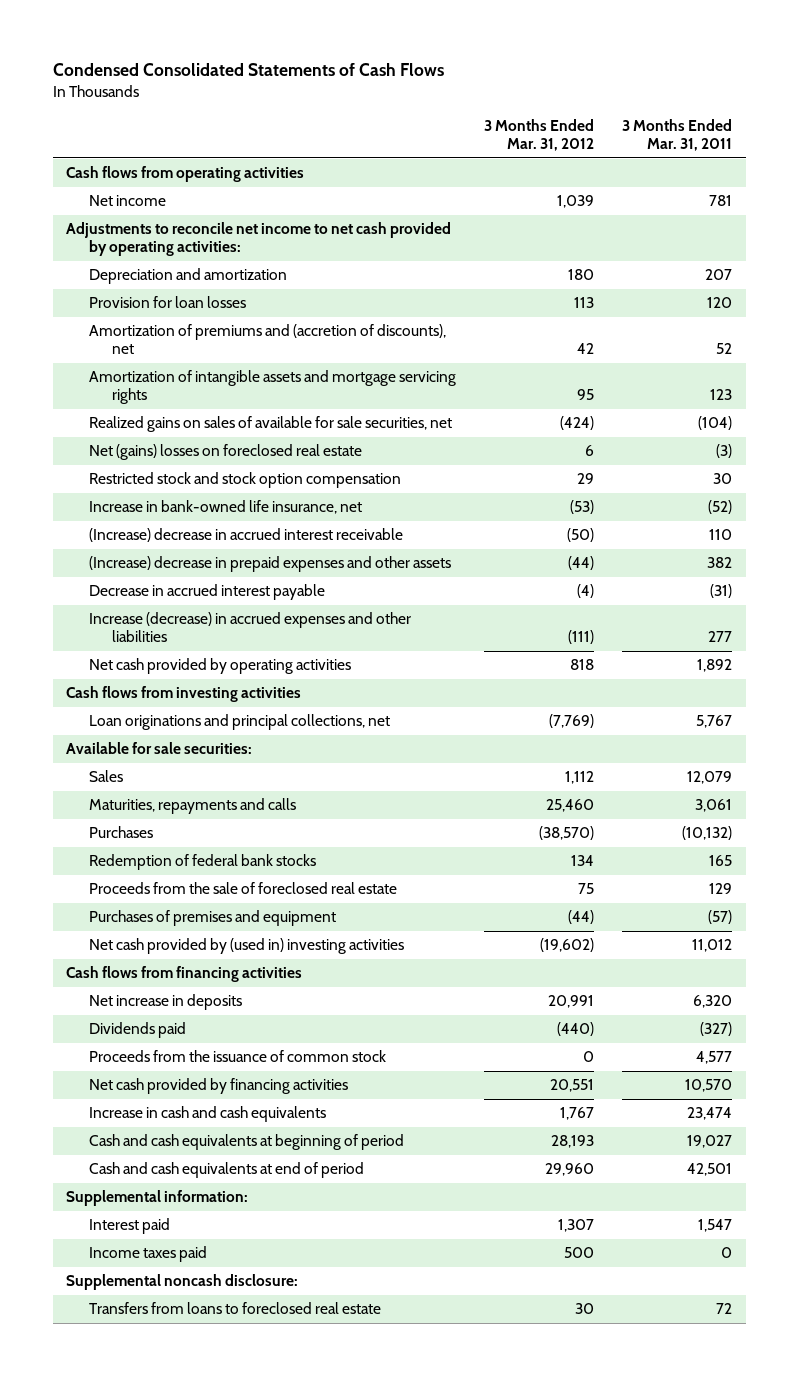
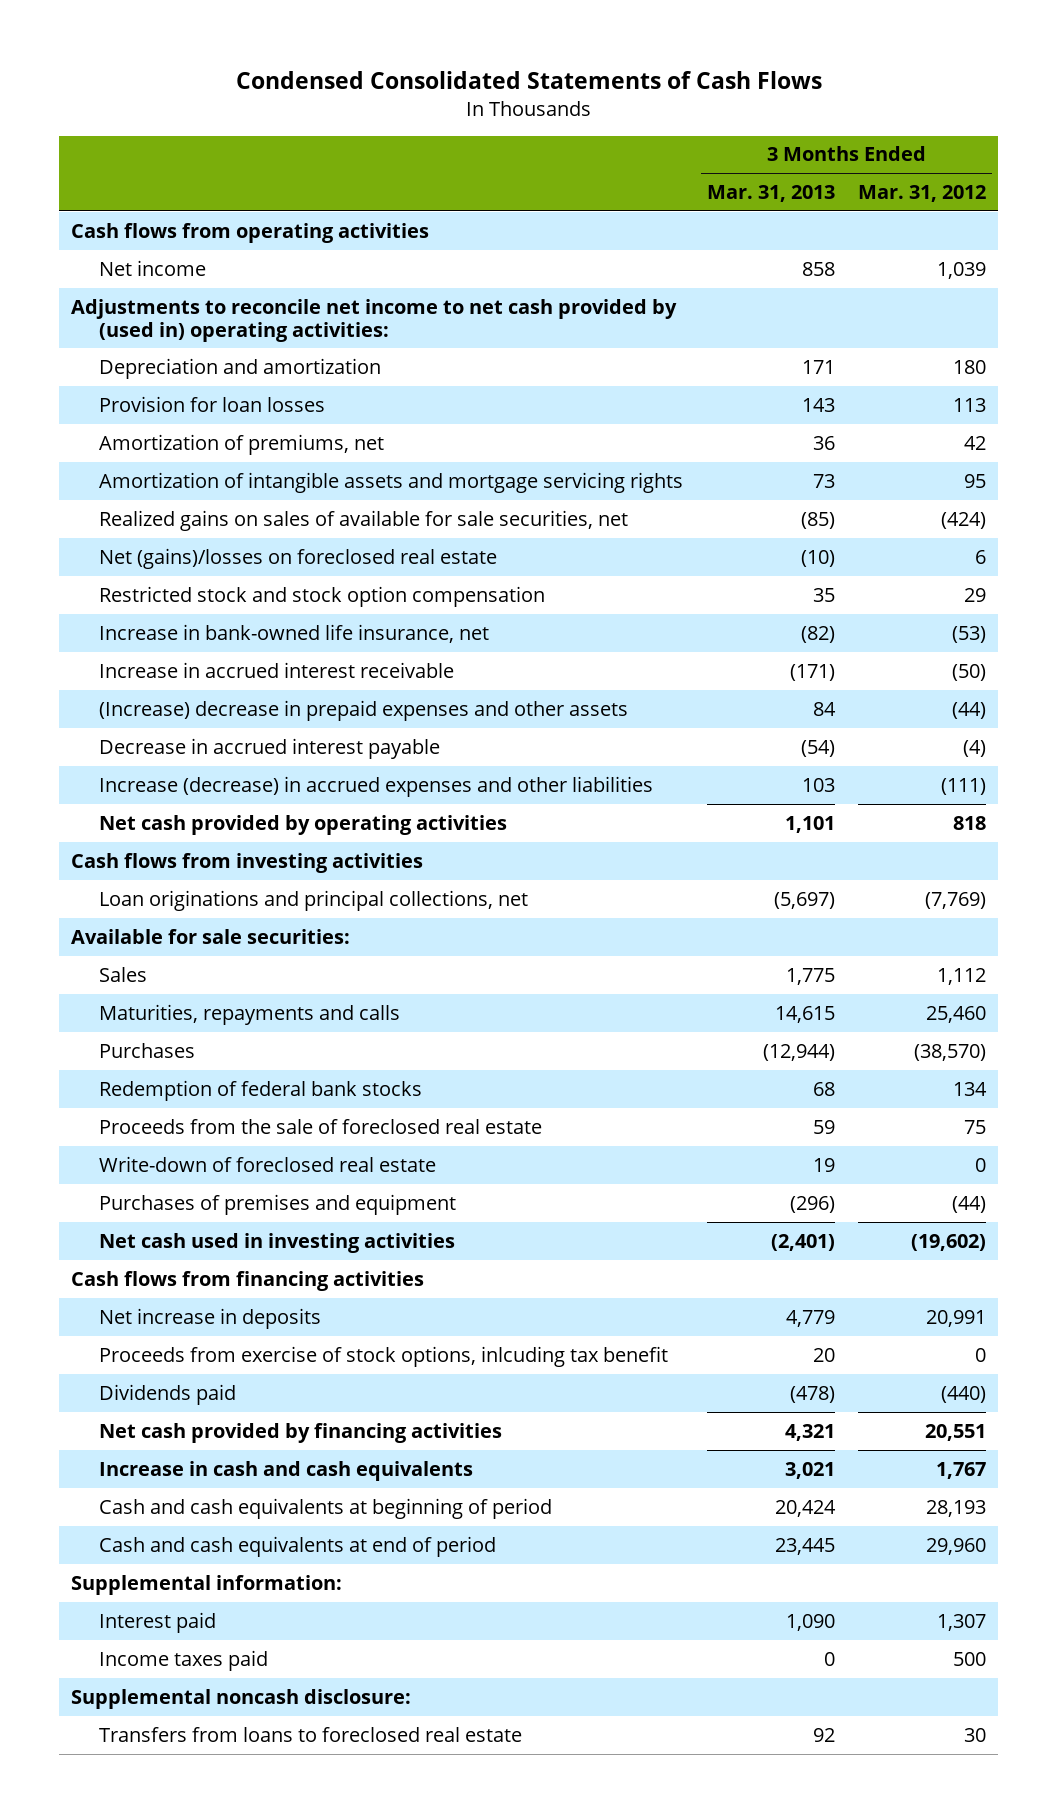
[621,119,732,152] 3 Months Ended Mar. 31, 2011 -> none
none -> [706,185,835,203] Mar. 31, 2013
[66,222,452,257] Adjustments to reconcile net income to net cash provided by operating activities: -> [70,298,677,342] Adjustments to reconcile net income to net cash provided by (used in) operating activities:
[89,324,447,355] Amortization of premiums and (accretion of discounts), net -> [99,433,385,455] Amortization of premiums, net
[89,444,363,461] Net (gains) losses on foreclosed real estate -> [99,547,498,569] Net (gains)/losses on foreclosed real estate
[89,528,404,543] (Increase) decrease in accrued interest receivable -> [99,661,455,678] Increase in accrued interest receivable
none -> [99,1155,437,1172] Write-down of foreclosed real estate
[89,938,405,955] Net cash provided by (used in) investing activities -> [99,1232,456,1253] Net cash used in investing activities
none -> [99,1345,669,1367] Proceeds from exercise of stock options, inlcuding tax benefit
[89,1050,387,1063] Proceeds from the issuance of common stock -> none

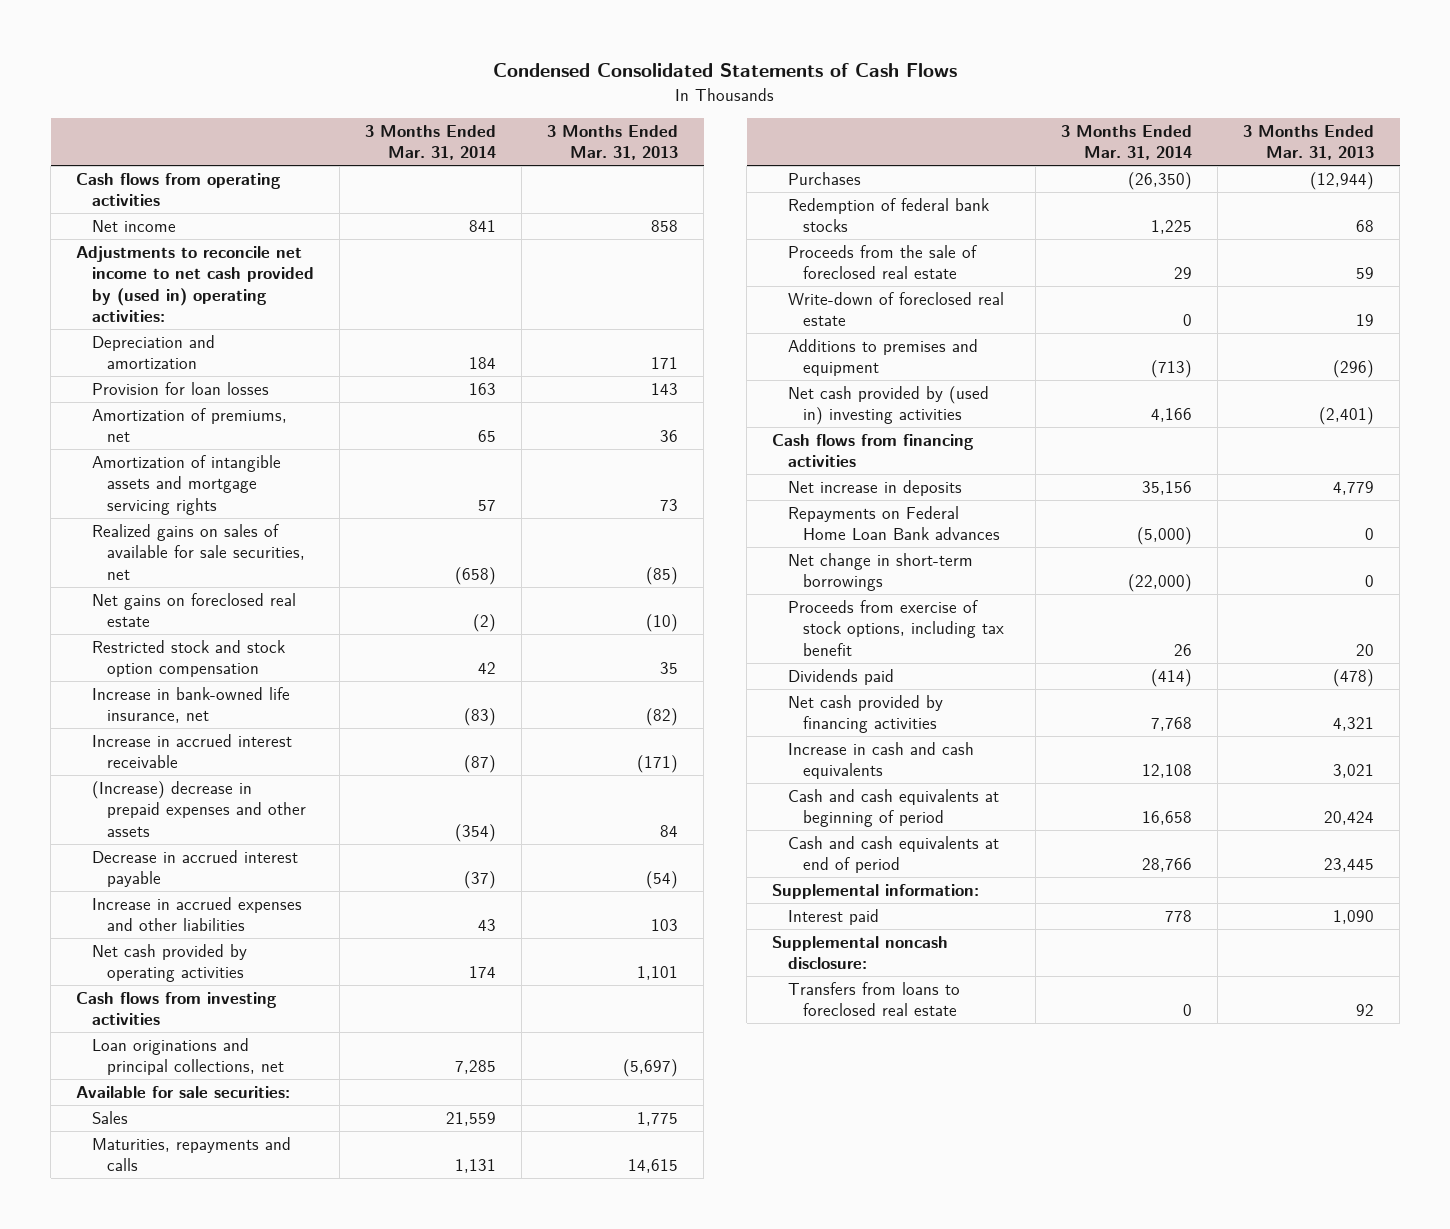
[858,185,987,203] Mar. 31, 2012 -> none
none -> [364,124,496,161] 3 Months Ended Mar. 31, 2014
[99,547,498,569] Net (gains)/losses on foreclosed real estate -> [91,593,296,628] Net gains on foreclosed real estate
[99,775,654,797] Increase (decrease) in accrued expenses and other liabilities -> [91,897,302,932] Increase in accrued expenses and other liabilities
[99,1193,457,1215] Purchases of premises and equipment -> [787,339,978,377] Additions to premises and equipment
[99,1232,456,1253] Net cash used in investing activities -> [787,386,989,426] Net cash provided by (used in) investing activities
none -> [787,506,1001,541] Repayments on Federal Home Loan Bank advances
none -> [787,553,973,592] Net change in short-term borrowings
[99,1345,669,1367] Proceeds from exercise of stock options, inlcuding tax benefit -> [787,600,1005,656] Proceeds from exercise of stock options, including tax benefit
[99,1649,269,1671] Income taxes paid -> none

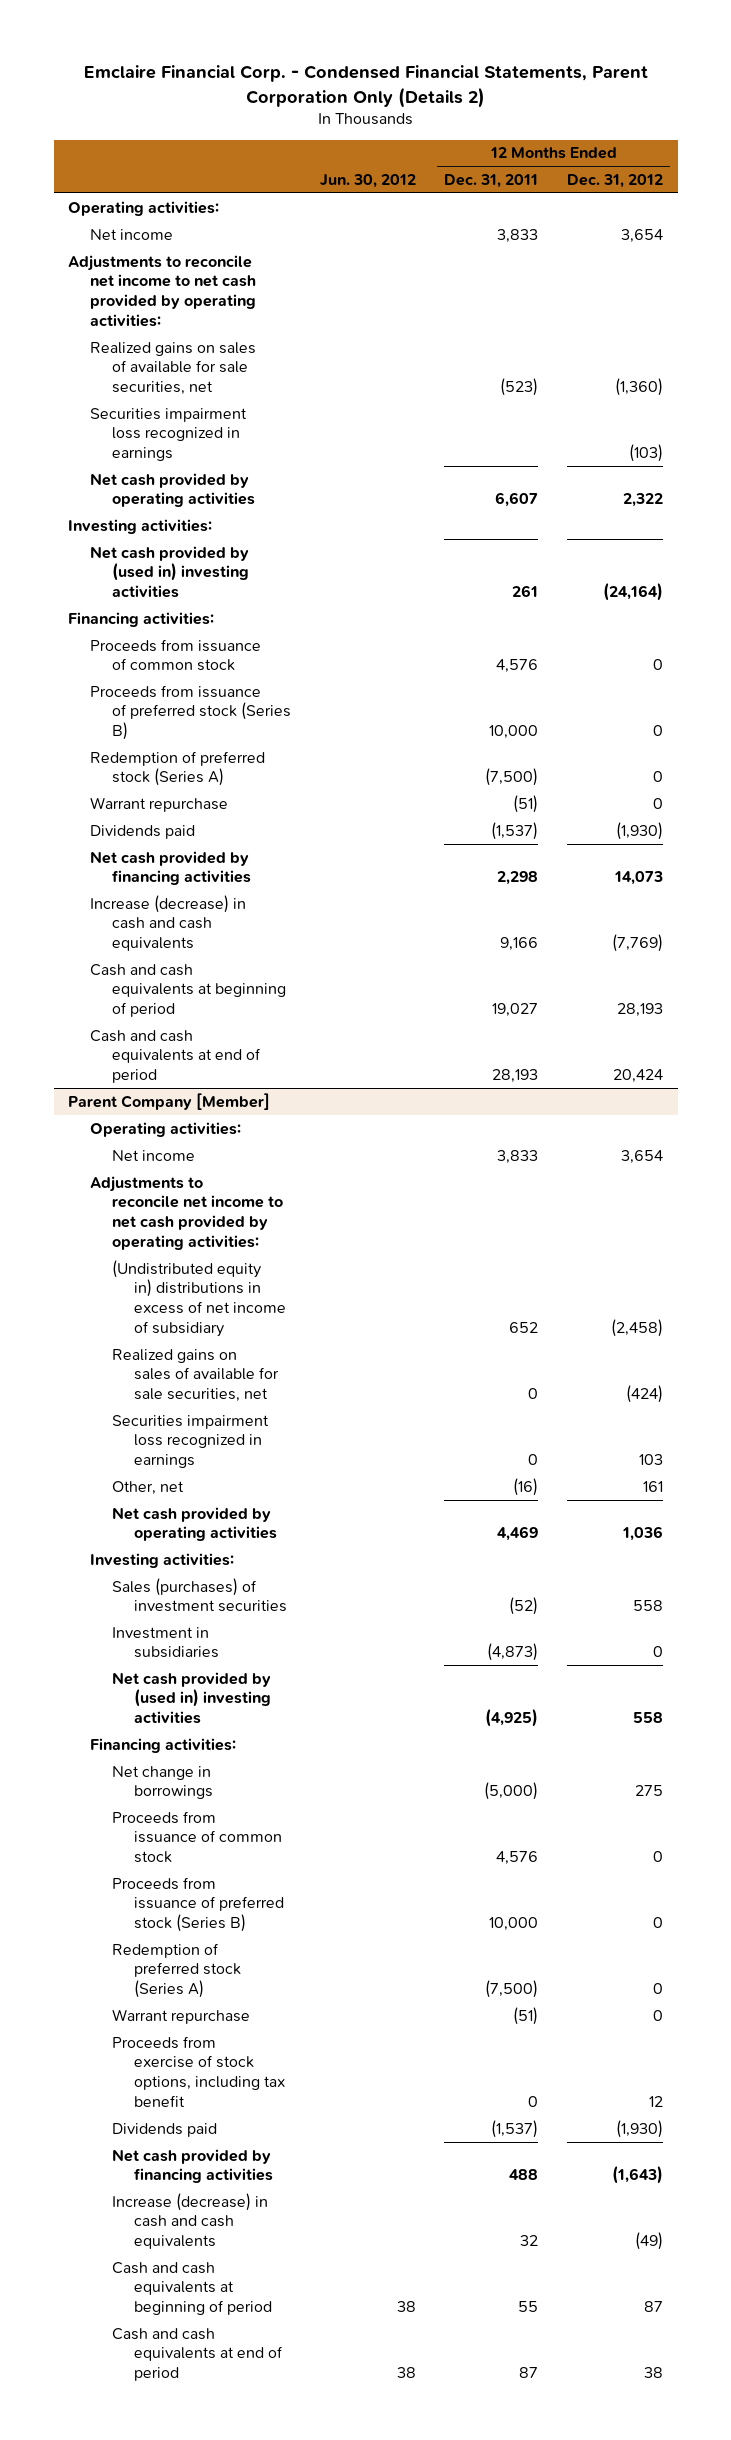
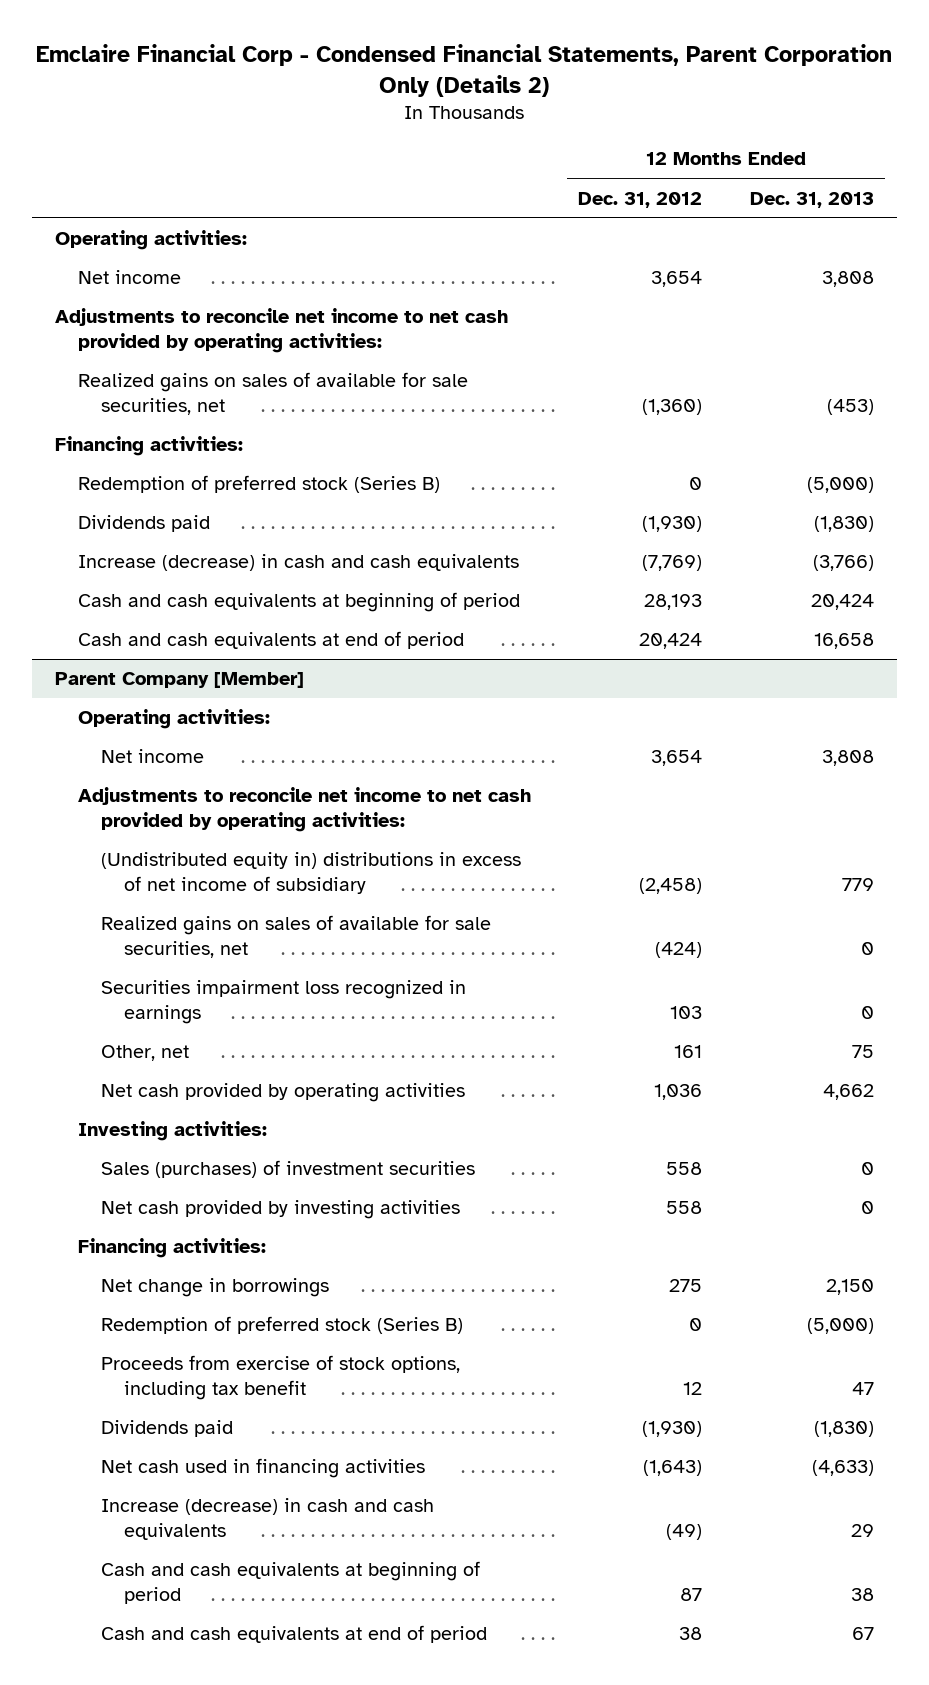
[83,65,648,108] Emclaire Financial Corp. - Condensed Financial Statements, Parent Corporation Only (Details 2) -> [36,44,893,97] Emclaire Financial Corp - Condensed Financial Statements, Parent Corporation Only (Details 2)
[319,173,416,188] Jun. 30, 2012 -> none
[444,173,539,188] Dec. 31, 2011 -> none
none -> [749,191,874,208] Dec. 31, 2013
[90,407,248,462] Securities impairment loss recognized in earnings -> none
[90,472,256,508] Net cash provided by operating activities -> none
[68,518,213,534] Investing activities: -> none
[90,545,250,599] Net cash provided by (used in) investing activities -> none
[90,638,262,672] Proceeds from issuance of common stock -> none
[90,684,292,741] Proceeds from issuance of preferred stock (Series B) -> none
[90,796,229,812] Warrant repurchase -> none
[90,750,266,787] Redemption of preferred stock (Series A) -> [78,475,441,494] Redemption of preferred stock (Series B)
[90,850,252,886] Net cash provided by financing activities -> none
[112,1626,219,1659] Investment in subsidiaries -> none
[112,1671,272,1725] Net cash provided by (used in) investing activities -> [101,1200,461,1220] Net cash provided by investing activities
[112,1810,282,1864] Proceeds from issuance of common stock -> none
[112,1876,284,1933] Proceeds from issuance of preferred stock (Series B) -> none
[112,2008,251,2024] Warrant repurchase -> none
[112,1942,241,1999] Redemption of preferred stock (Series A) -> [101,1316,464,1335] Redemption of preferred stock (Series B)
[112,2148,273,2184] Net cash provided by financing activities -> [101,1458,426,1479] Net cash used in financing activities

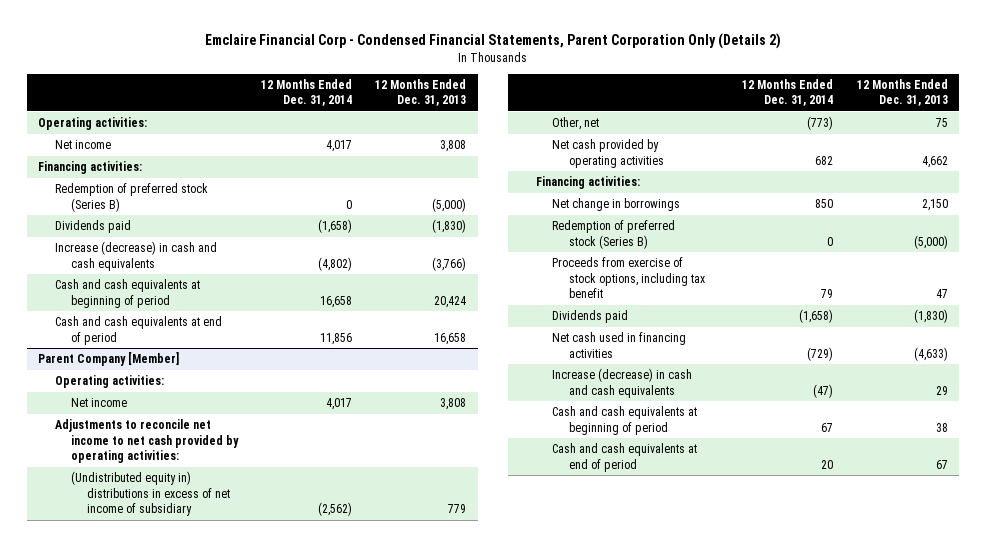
[578,191,703,208] Dec. 31, 2012 -> none
none -> [261,78,353,107] 12 Months Ended Dec. 31, 2014
[55,308,509,353] Adjustments to reconcile net income to net cash provided by operating activities: -> none
[78,372,469,415] Realized gains on sales of available for sale securities, net -> none
[101,915,492,958] Realized gains on sales of available for sale securities, net -> none
[101,980,467,1024] Securities impairment loss recognized in earnings -> none
[78,1121,268,1142] Investing activities: -> none
[101,1160,476,1179] Sales (purchases) of investment securities -> none
[101,1200,461,1220] Net cash provided by investing activities -> none

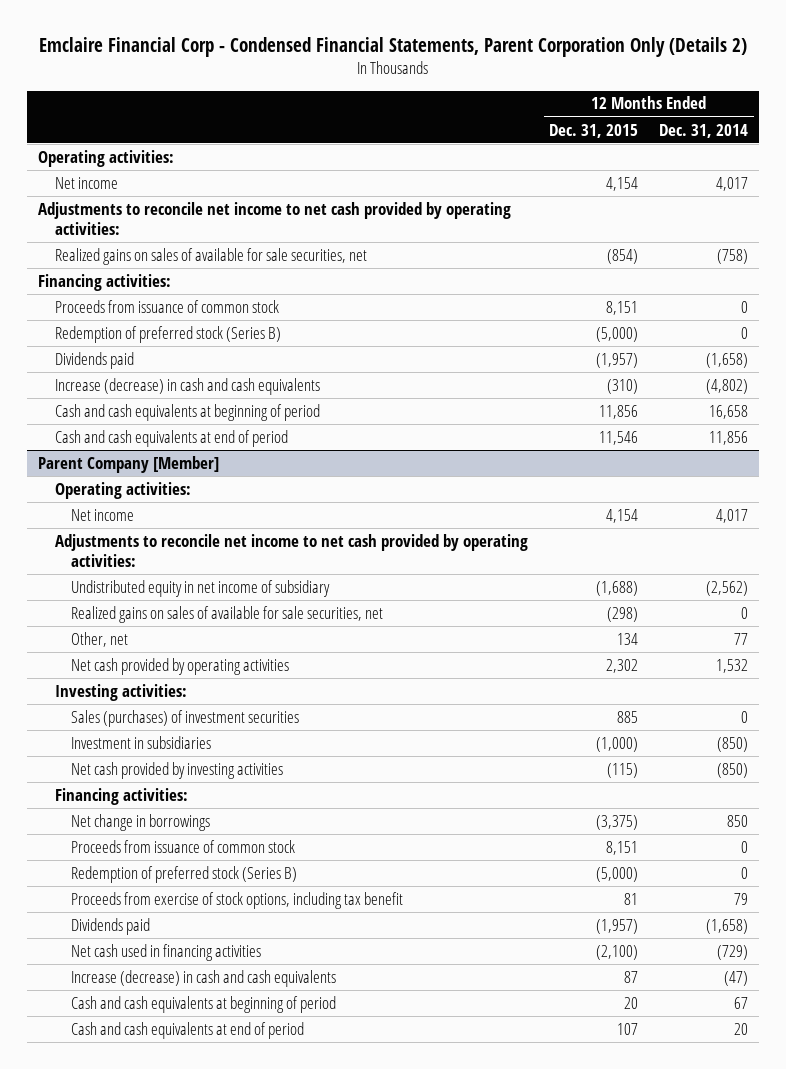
[375,78,467,107] 12 Months Ended Dec. 31, 2013 -> none
none -> [548,123,638,138] Dec. 31, 2015
none -> [37,201,511,235] Adjustments to reconcile net income to net cash provided by operating activities:
none -> [54,247,367,265] Realized gains on sales of available for sale securities, net
none -> [54,299,279,313] Proceeds from issuance of common stock
[71,471,231,516] (Undistributed equity in) distributions in excess of net income of subsidiary -> [71,579,331,597] Undistributed equity in net income of subsidiary
none -> [71,605,384,623] Realized gains on sales of available for sale securities, net
[807,116,834,131] (773) -> [734,632,749,645] 77
[815,155,834,165] 682 -> [716,658,749,673] 1,532
none -> [54,683,187,701] Investing activities:
none -> [71,709,300,727] Sales (purchases) of investment securities
none -> [71,735,212,749] Investment in subsidiaries
none -> [71,761,284,779] Net cash provided by investing activities
none -> [71,839,296,853] Proceeds from issuance of common stock

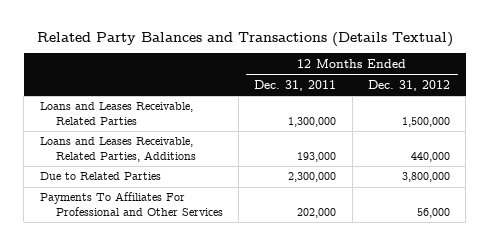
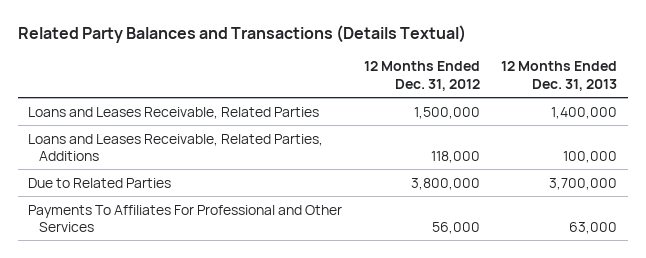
[254,79,337,91] Dec. 31, 2011 -> none
none -> [501,61,618,91] 12 Months Ended Dec. 31, 2013
[410,151,450,162] 440,000 -> [430,150,480,163] 118,000

